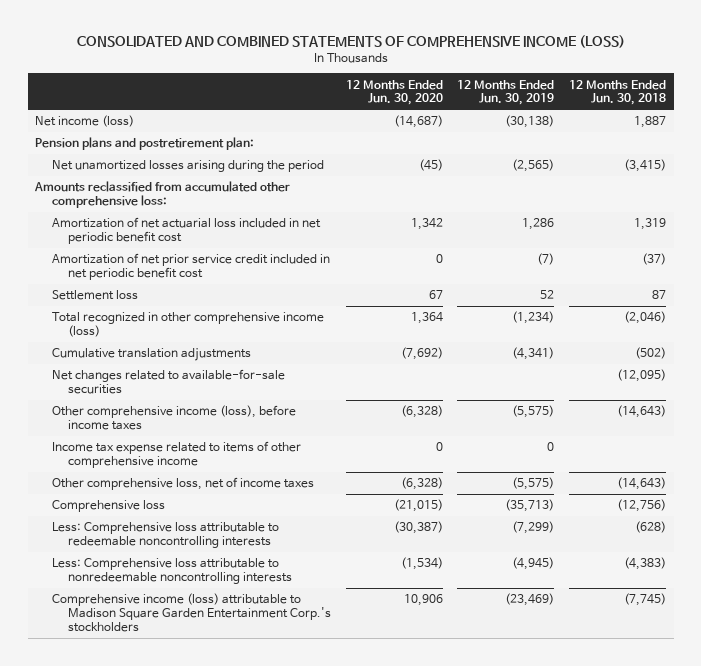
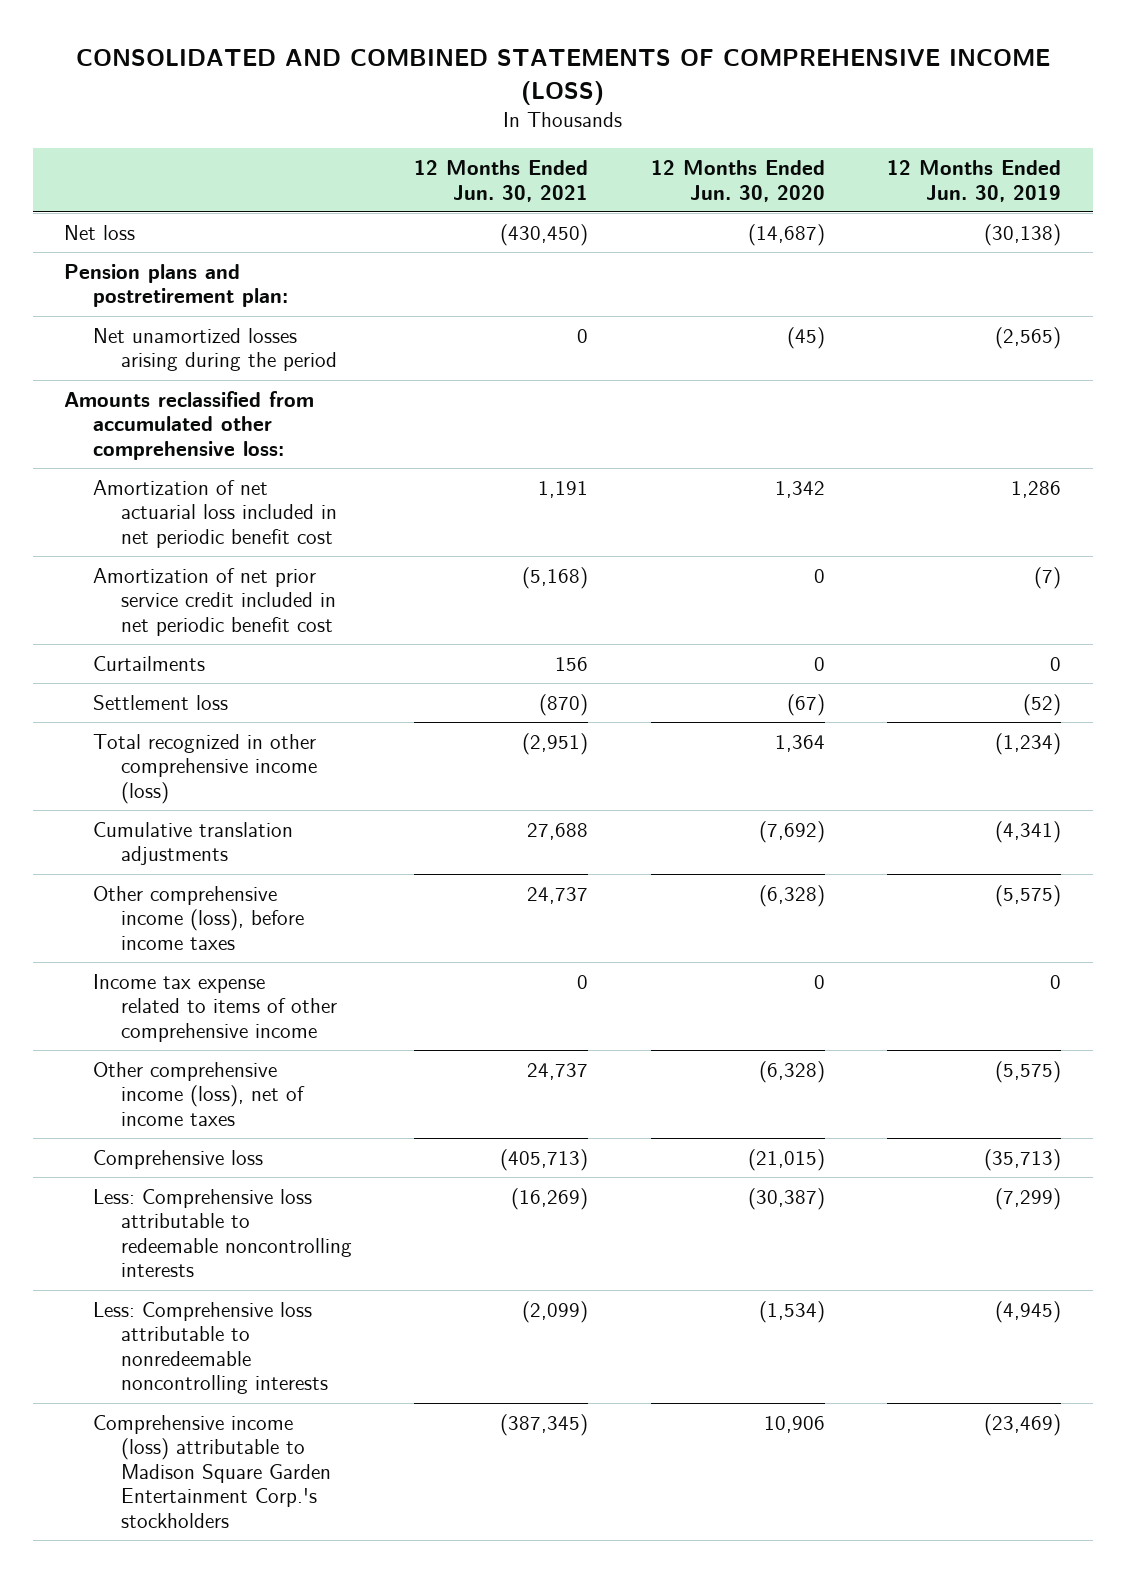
[569,79,667,106] 12 Months Ended Jun. 30, 2018 -> none
none -> [414,160,589,202] 12 Months Ended Jun. 30, 2021
[35,115,135,128] Net income (loss) -> [64,225,136,241] Net loss
none -> [92,656,205,672] Curtailments
[428,290,443,300] 67 -> [786,694,825,717] (67)
[540,290,555,300] 52 -> [1023,694,1062,717] (52)
[51,369,285,395] Net changes related to available-for-sale securities -> none
[51,477,314,491] Other comprehensive loss, net of income taxes -> [92,1062,305,1126] Other comprehensive income (loss), net of income taxes

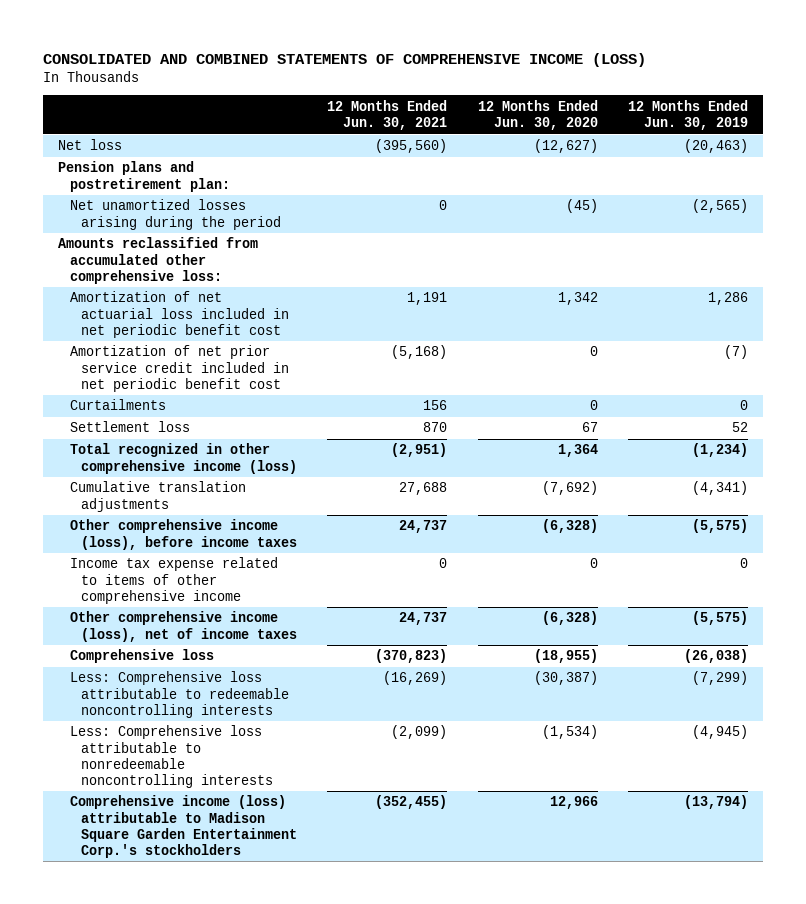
[500,224,589,247] (430,450) -> [375,139,448,154] (395,560)
[747,224,825,247] (14,687) -> [533,139,598,154] (12,627)
[984,224,1062,247] (30,138) -> [683,139,748,154] (20,463)
[539,694,589,717] (870) -> [423,422,448,433] 870
[786,694,825,717] (67) -> [581,422,598,433] 67
[1023,694,1062,717] (52) -> [731,422,748,433] 52
[500,1149,589,1172] (405,713) -> [375,649,448,664] (370,823)
[747,1149,825,1172] (21,015) -> [533,649,598,664] (18,955)
[984,1149,1062,1172] (35,713) -> [683,649,748,664] (26,038)
[500,1414,589,1437] (387,345) -> [375,795,448,810] (352,455)
[763,1416,825,1434] 10,906 -> [549,796,598,810] 12,966
[984,1414,1062,1437] (23,469) -> [683,795,748,810] (13,794)

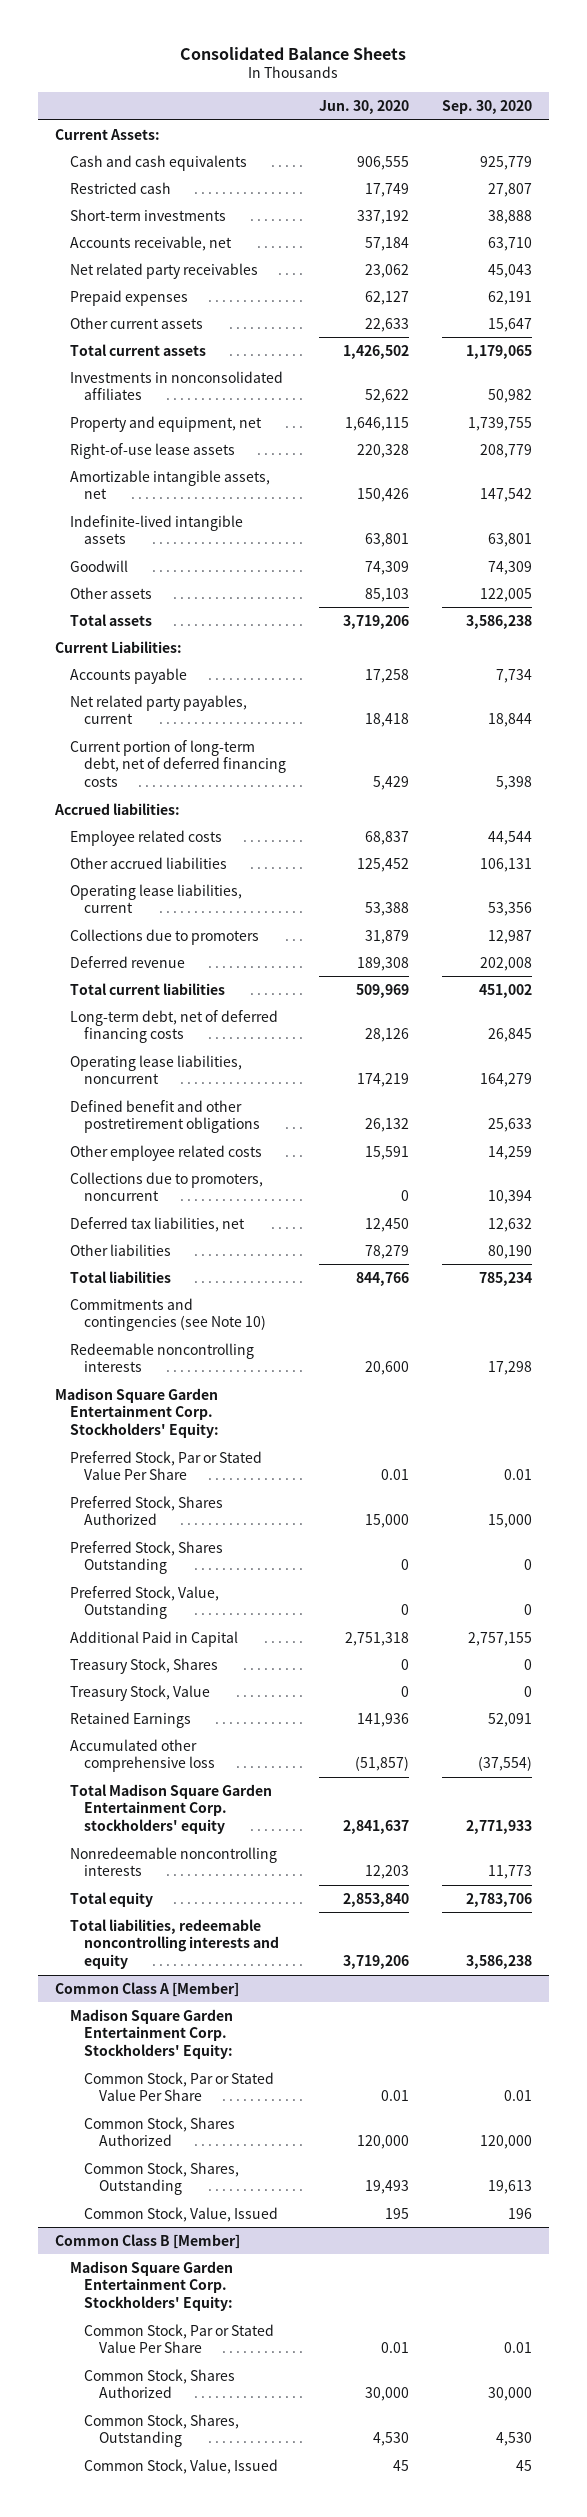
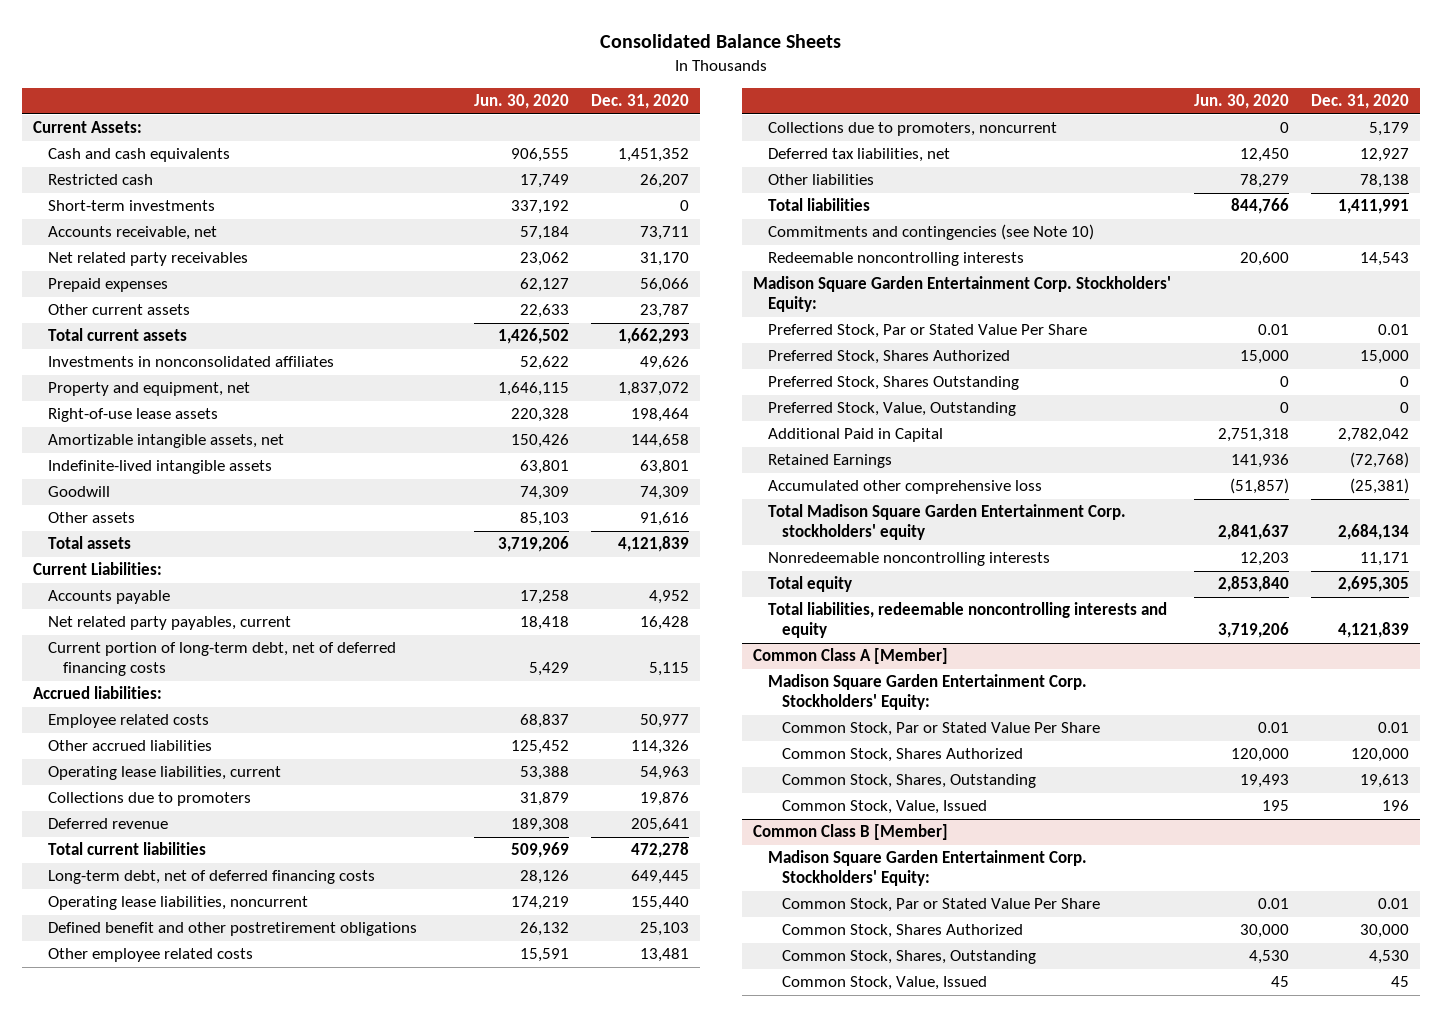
[442,99,533,114] Sep. 30, 2020 -> none
none -> [590,94,689,110] Dec. 31, 2020
[69,1657,218,1674] Treasury Stock, Shares -> none
[69,1684,210,1701] Treasury Stock, Value -> none

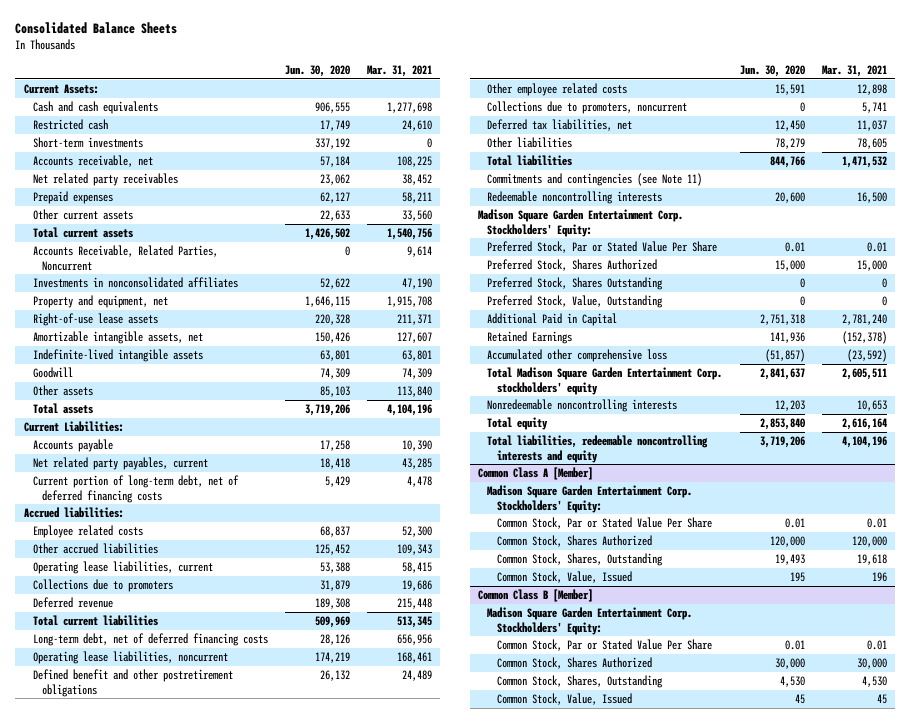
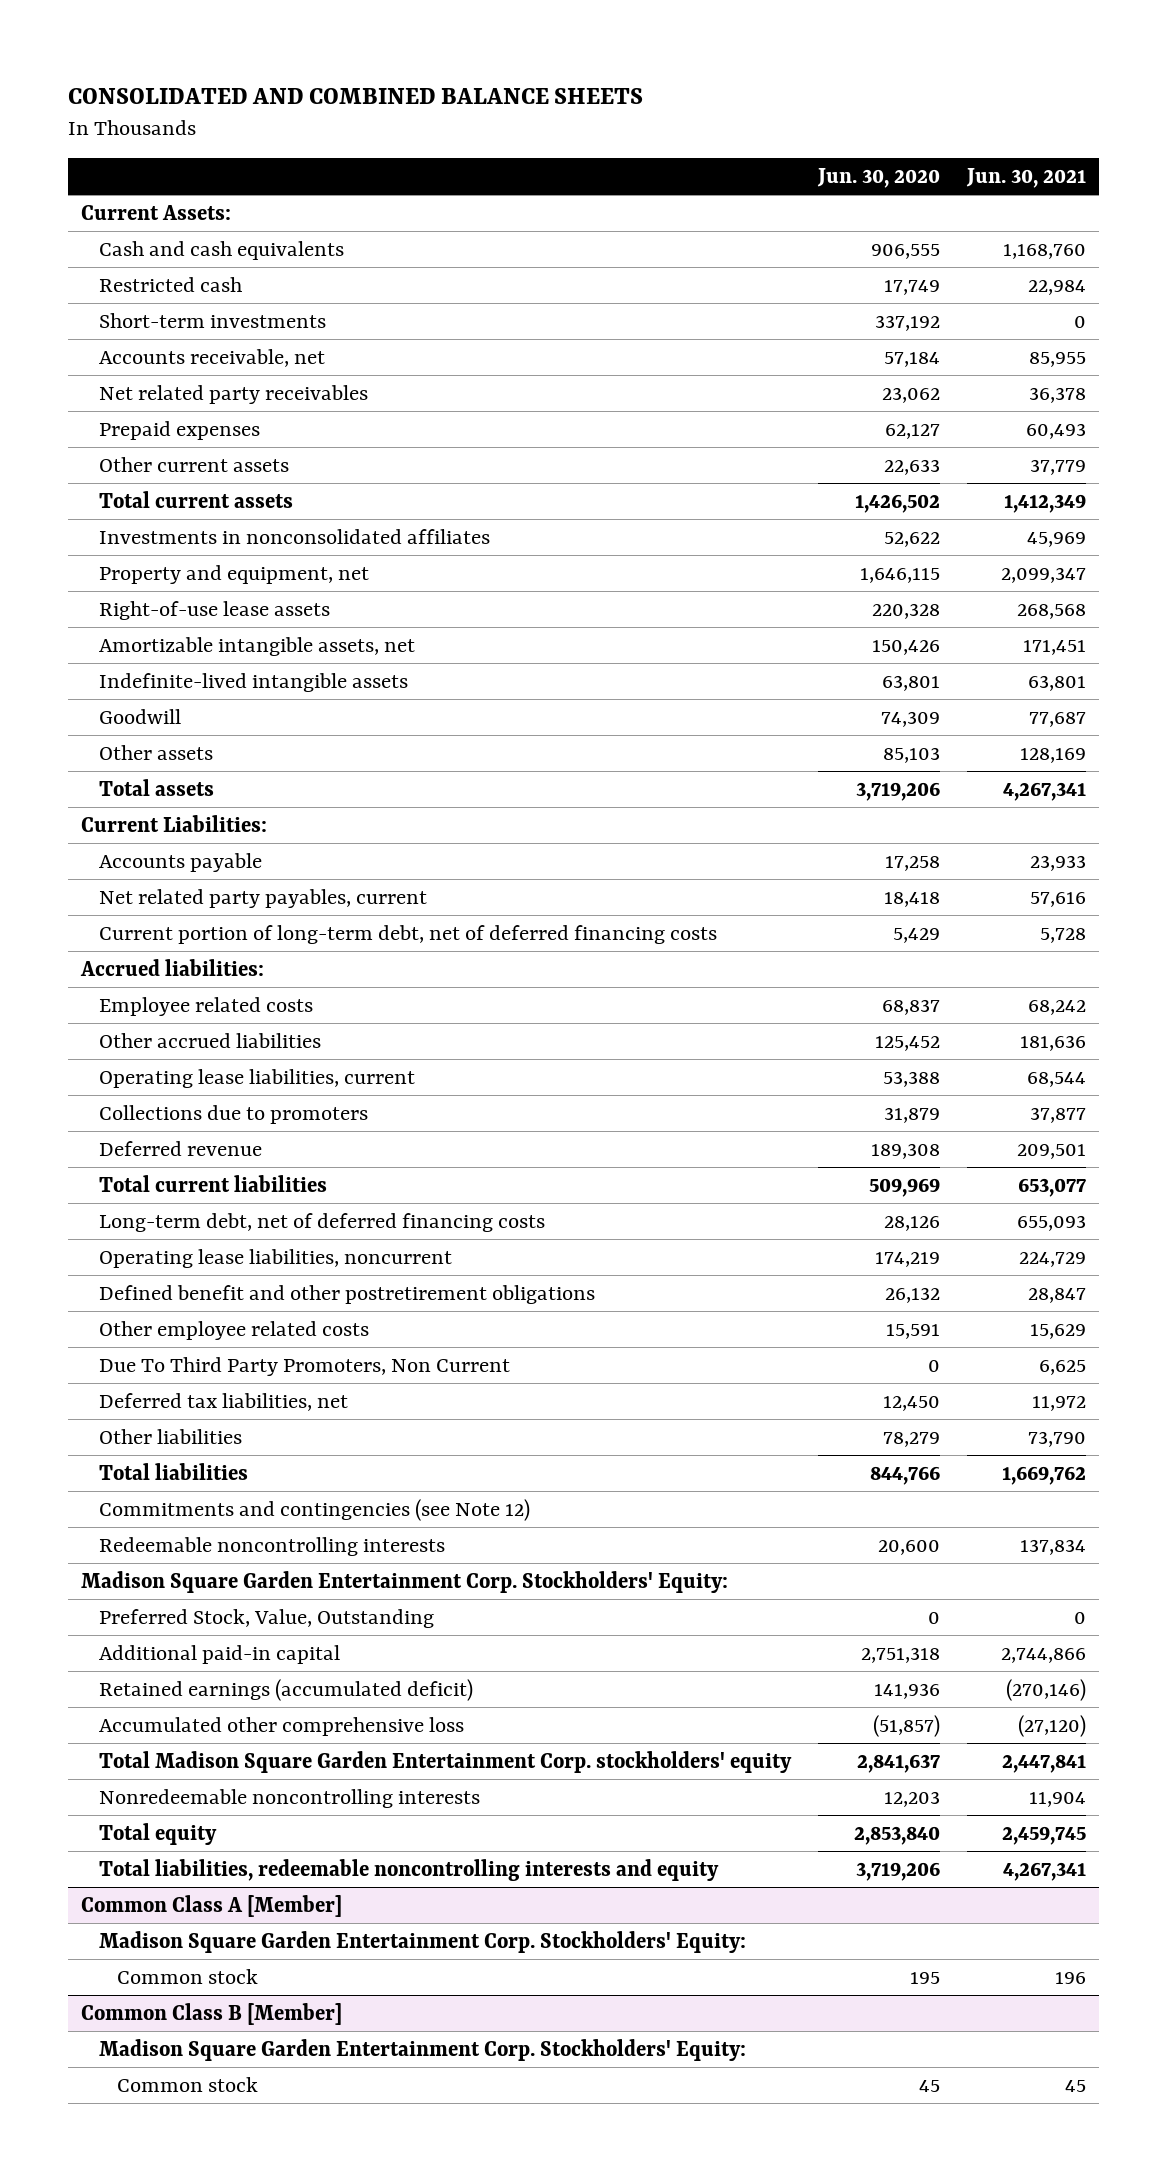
[14,22,177,35] Consolidated Balance Sheets -> [67,87,643,104] CONSOLIDATED AND COMBINED BALANCE SHEETS
[366,65,432,78] Mar. 31, 2021 -> none
none -> [965,167,1086,188] Jun. 30, 2021
[32,244,218,271] Accounts Receivable, Related Parties, Noncurrent -> none
[487,100,688,114] Collections due to promoters, noncurrent -> none
none -> [99,1356,511,1376] Due To Third Party Promoters, Non Current
[487,172,703,186] Commitments and contingencies (see Note 11) -> [99,1498,531,1521] Commitments and contingencies (see Note 12)
[487,240,718,253] Preferred Stock, Par or Stated Value Per Share -> none
[487,258,658,271] Preferred Stock, Shares Authorized -> none
[487,276,664,290] Preferred Stock, Shares Outstanding -> none
[487,312,618,326] Additional Paid in Capital -> [99,1644,341,1664] Additional paid-in capital
[487,330,573,344] Retained Earnings -> [99,1678,474,1701] Retained earnings (accumulated deficit)
[496,516,712,529] Common Stock, Par or Stated Value Per Share -> none
[496,534,652,547] Common Stock, Shares Authorized -> none
[496,552,663,566] Common Stock, Shares, Outstanding -> none
[496,570,632,583] Common Stock, Value, Issued -> [117,1968,259,1984] Common stock
[496,638,712,651] Common Stock, Par or Stated Value Per Share -> none
[496,656,652,669] Common Stock, Shares Authorized -> none
[496,674,663,688] Common Stock, Shares, Outstanding -> none
[496,692,632,705] Common Stock, Value, Issued -> [117,2076,259,2092] Common stock

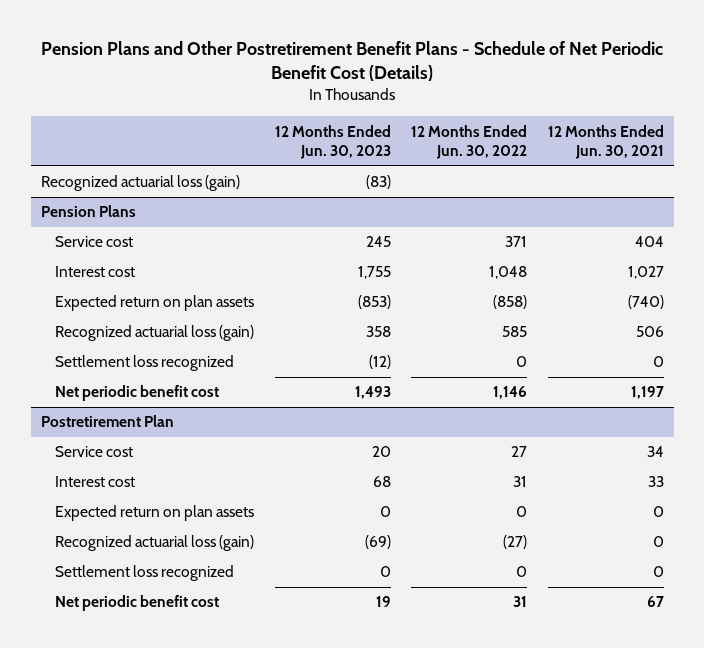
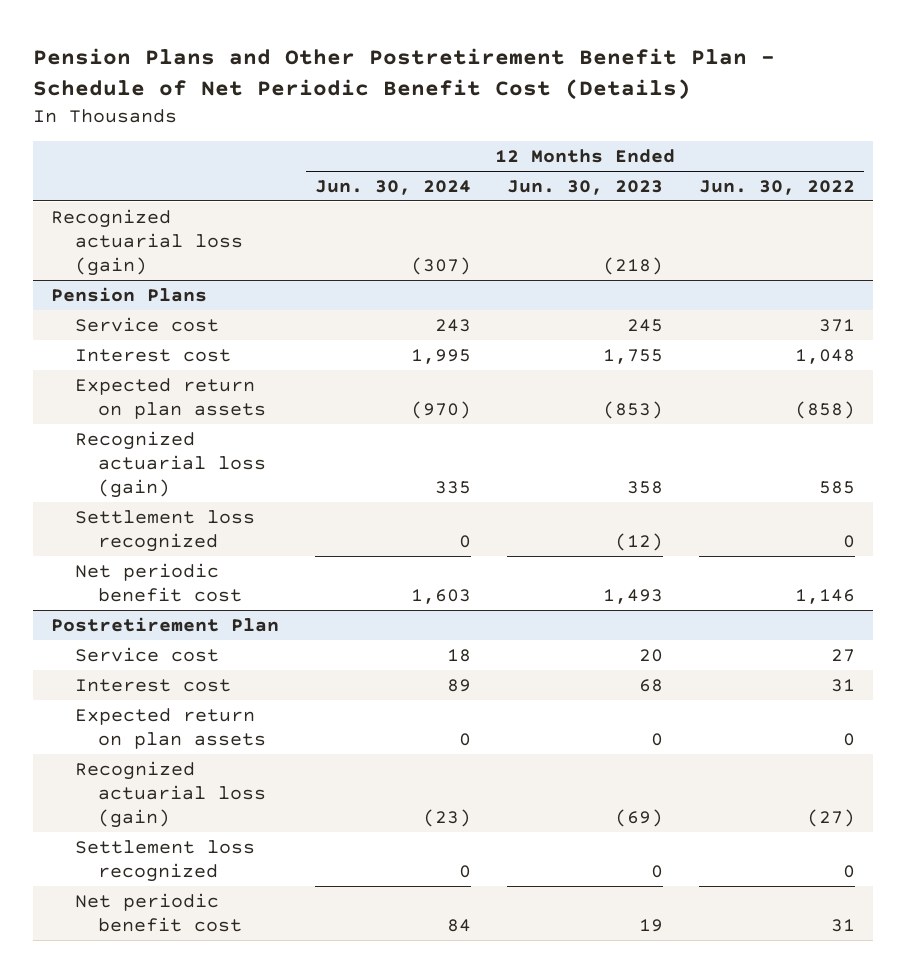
[41,40,664,82] Pension Plans and Other Postretirement Benefit Plans - Schedule of Net Periodic Benefit Cost (Details) -> [33,48,776,100] Pension Plans and Other Postretirement Benefit Plan - Schedule of Net Periodic Benefit Cost (Details)
[547,124,664,160] 12 Months Ended Jun. 30, 2021 -> none
none -> [315,179,472,195] Jun. 30, 2024
[365,175,391,190] (83) -> [602,256,663,275] (218)

